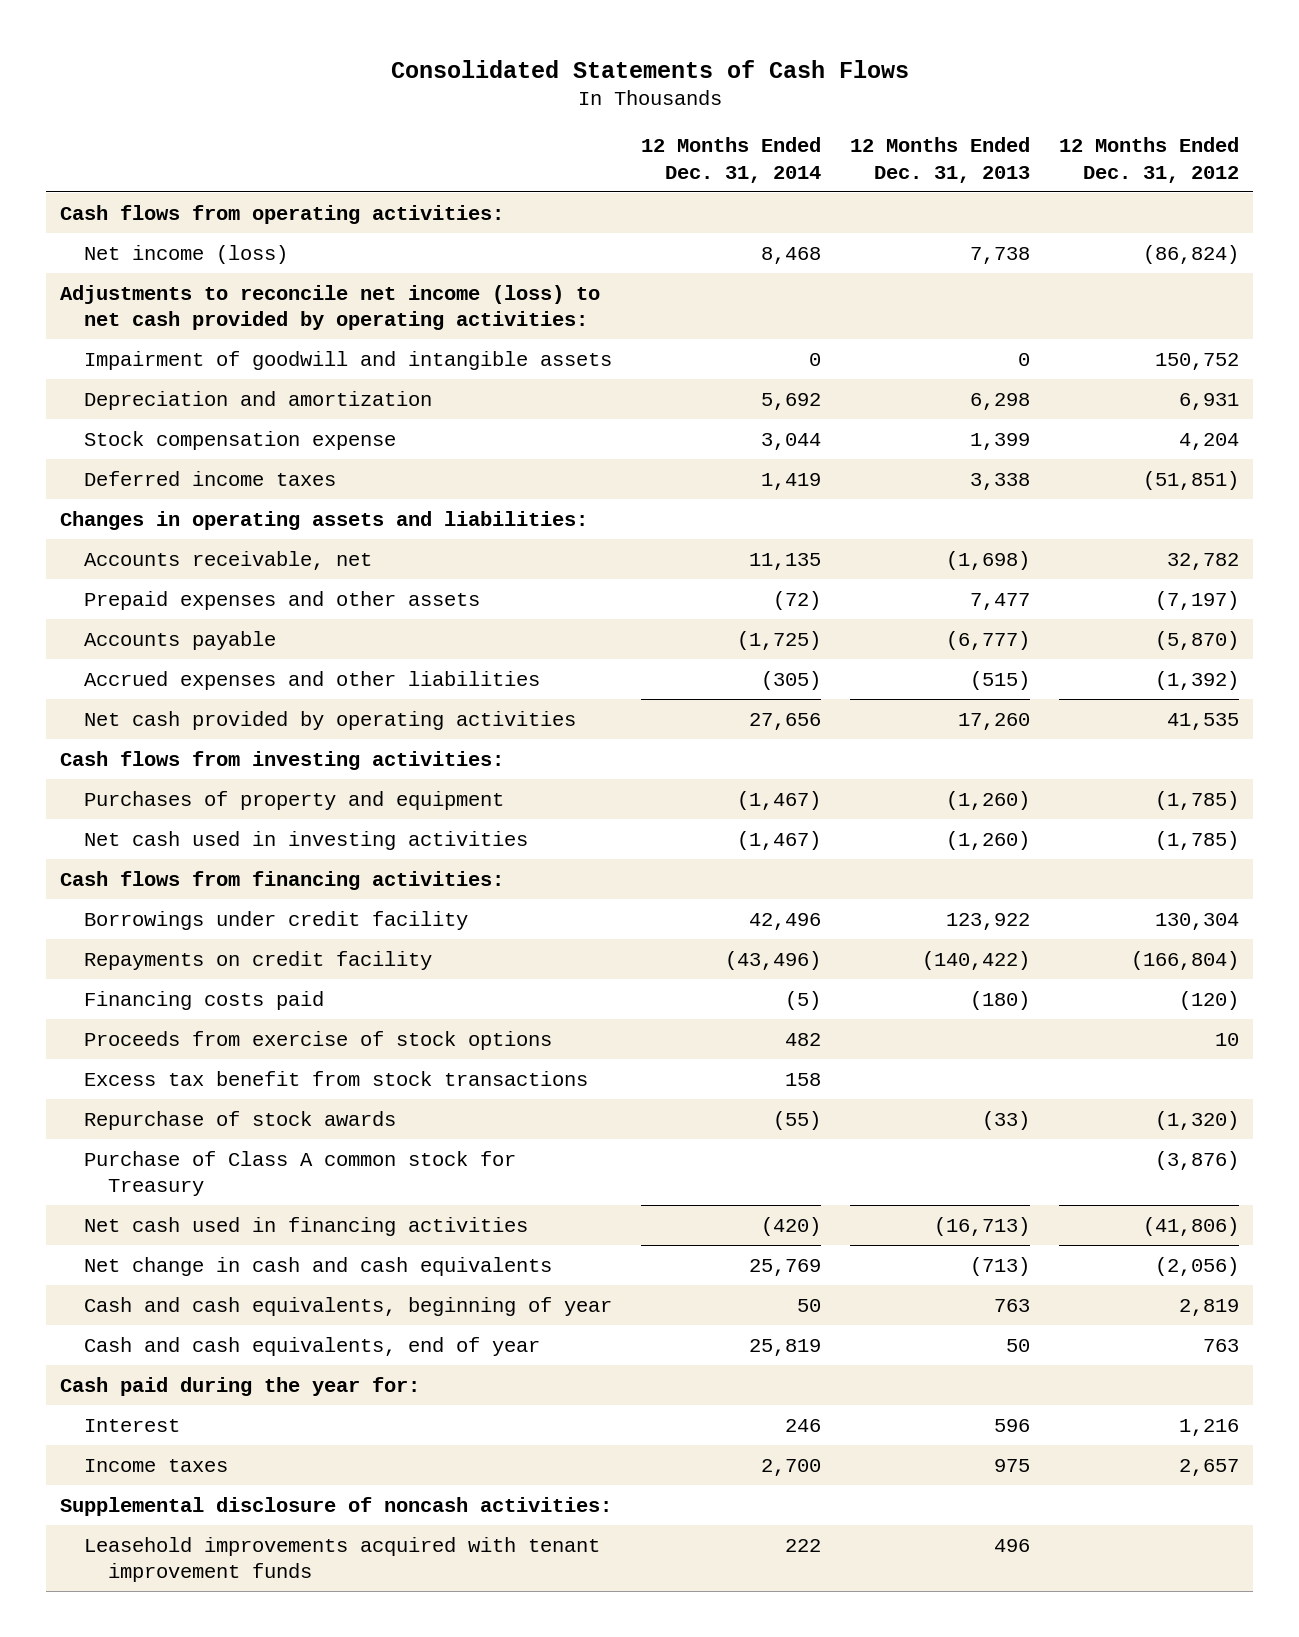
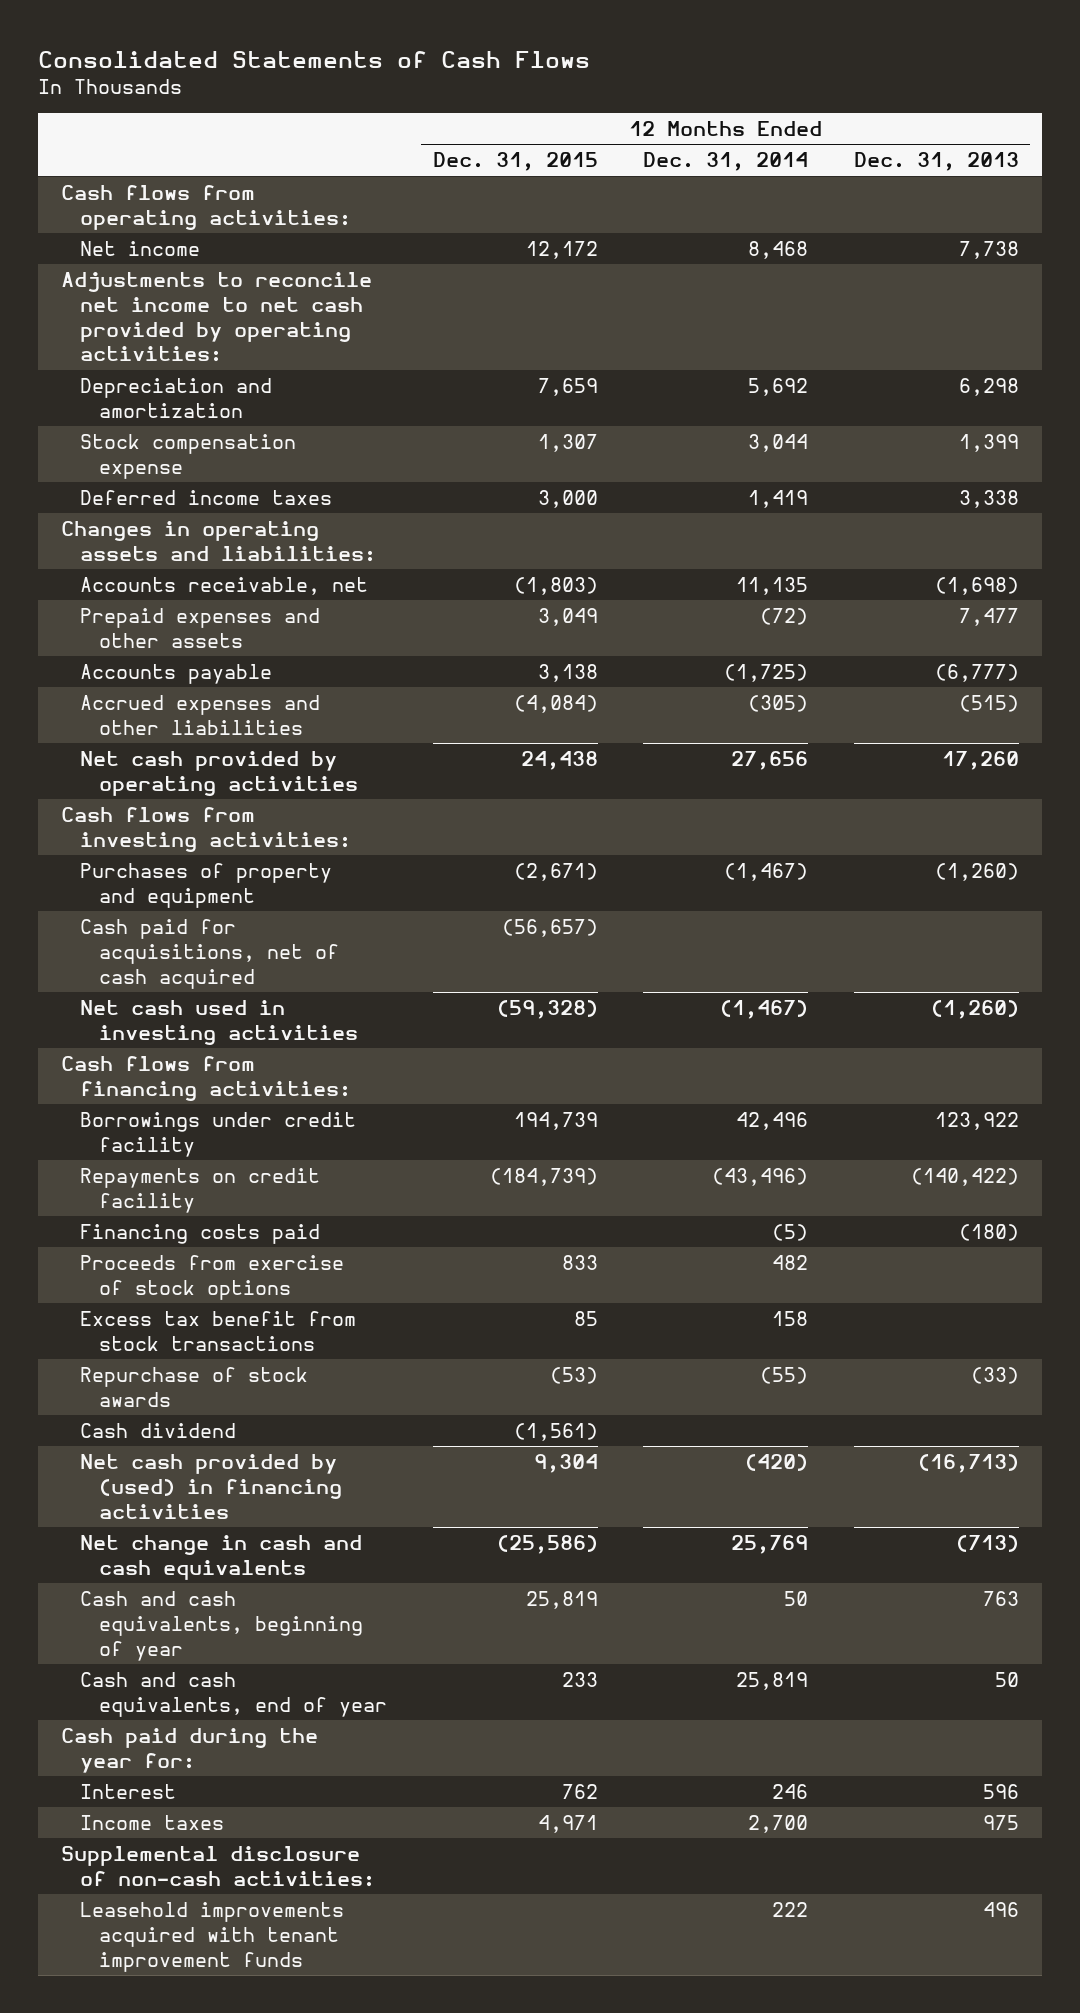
[1058,137,1239,183] 12 Months Ended Dec. 31, 2012 -> none
none -> [432,152,598,172] Dec. 31, 2015
[84,350,613,370] Impairment of goodwill and intangible assets -> none
[84,244,289,264] Net income (loss) -> [79,240,200,256] Net income
[60,284,601,330] Adjustments to reconcile net income (loss) to net cash provided by operating activities: -> [60,271,372,363] Adjustments to reconcile net income to net cash provided by operating activities:
none -> [79,918,340,989] Cash paid for acquisitions, net of cash acquired
[84,1150,517,1196] Purchase of Class A common stock for Treasury -> none
none -> [79,1422,236,1438] Cash dividend
[84,1216,529,1236] Net cash used in financing activities -> [79,1453,343,1519] Net cash provided by (used) in financing activities
[60,1496,613,1516] Supplemental disclosure of noncash activities: -> [60,1845,375,1887] Supplemental disclosure of non-cash activities:

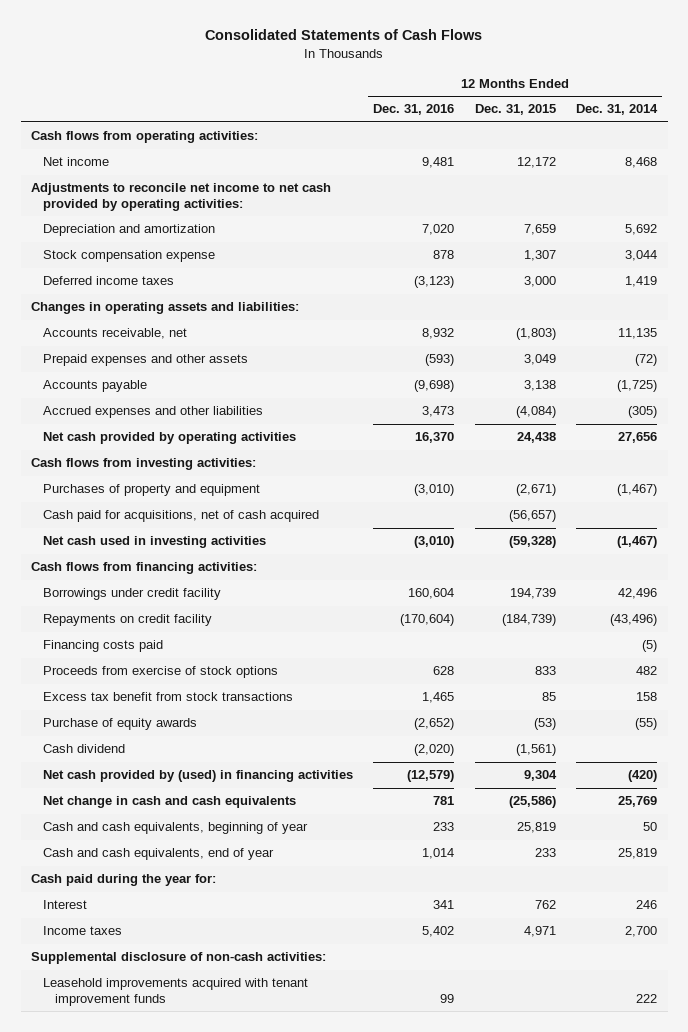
[853,152,1019,172] Dec. 31, 2013 -> none
none -> [373,104,455,116] Dec. 31, 2016
[79,1366,308,1407] Repurchase of stock awards -> [42,718,197,731] Purchase of equity awards

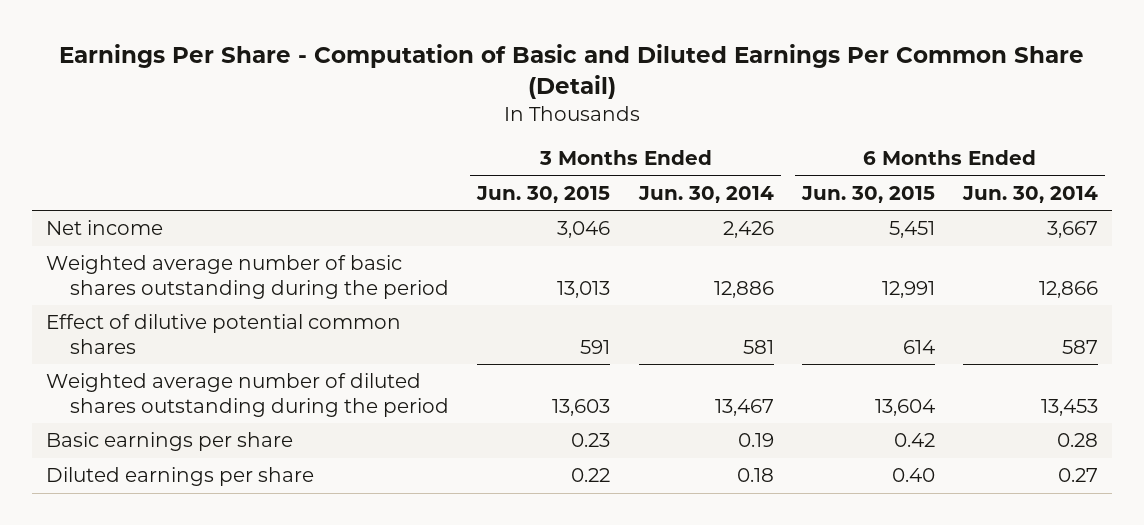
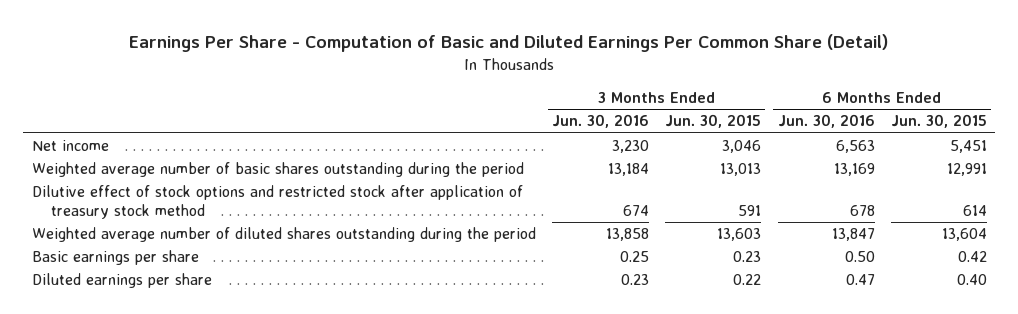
[637,185,774,203] Jun. 30, 2014 -> none
[962,185,1099,203] Jun. 30, 2014 -> none
none -> [551,114,649,129] Jun. 30, 2016
none -> [777,114,875,129] Jun. 30, 2016
[46,314,402,354] Effect of dilutive potential common shares -> [31,185,523,220] Dilutive effect of stock options and restricted stock after application of treasury stock method

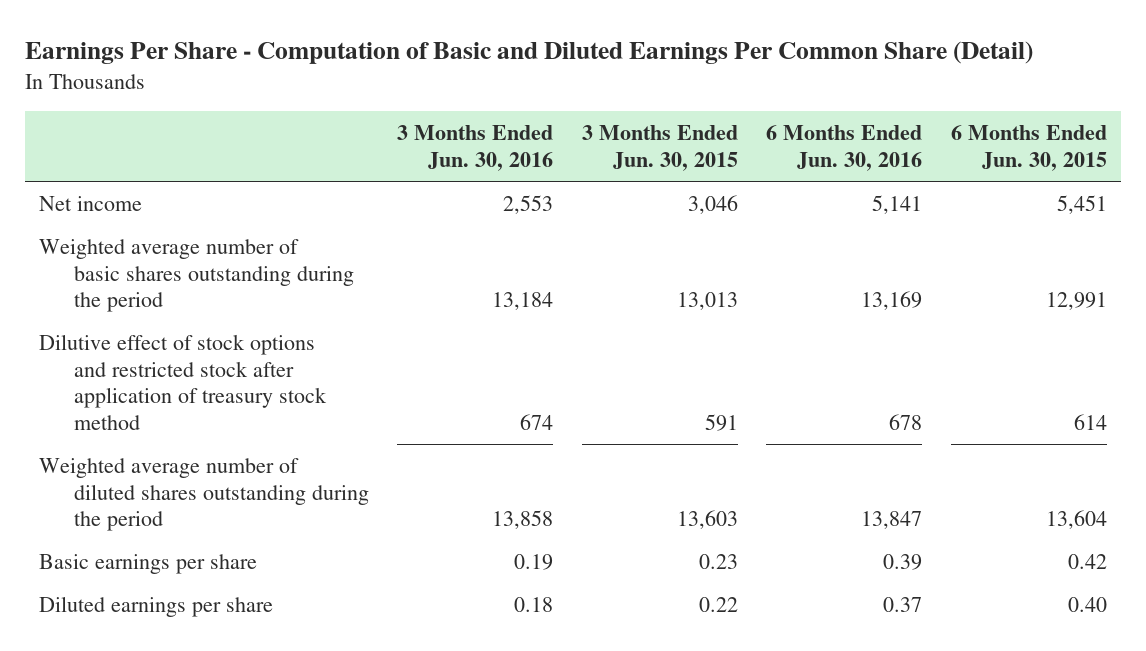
[611,140,649,154] 3,230 -> [503,195,554,215] 2,553
[835,140,875,154] 6,563 -> [872,195,923,215] 5,141
[619,251,649,263] 0.25 -> [514,554,554,571] 0.19
[844,251,875,263] 0.50 -> [883,554,923,571] 0.39
[620,274,649,286] 0.23 -> [514,597,554,613] 0.18
[845,274,875,286] 0.47 -> [883,597,923,613] 0.37

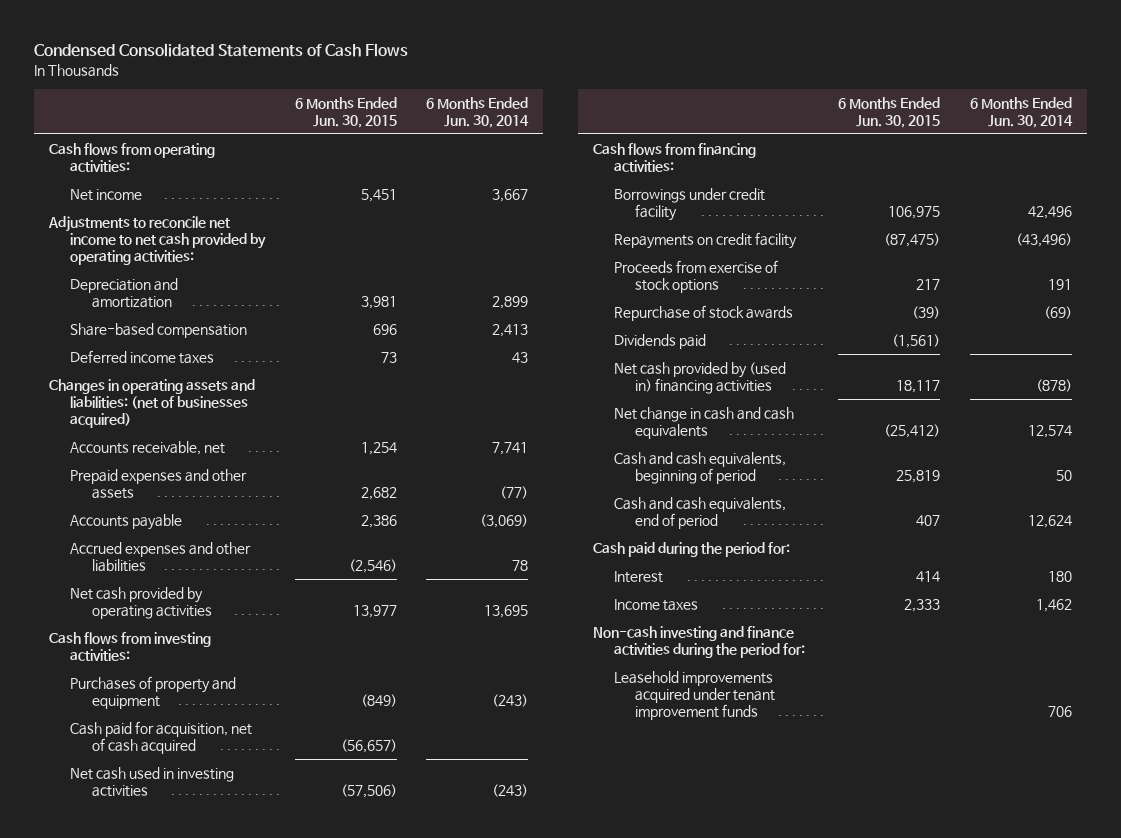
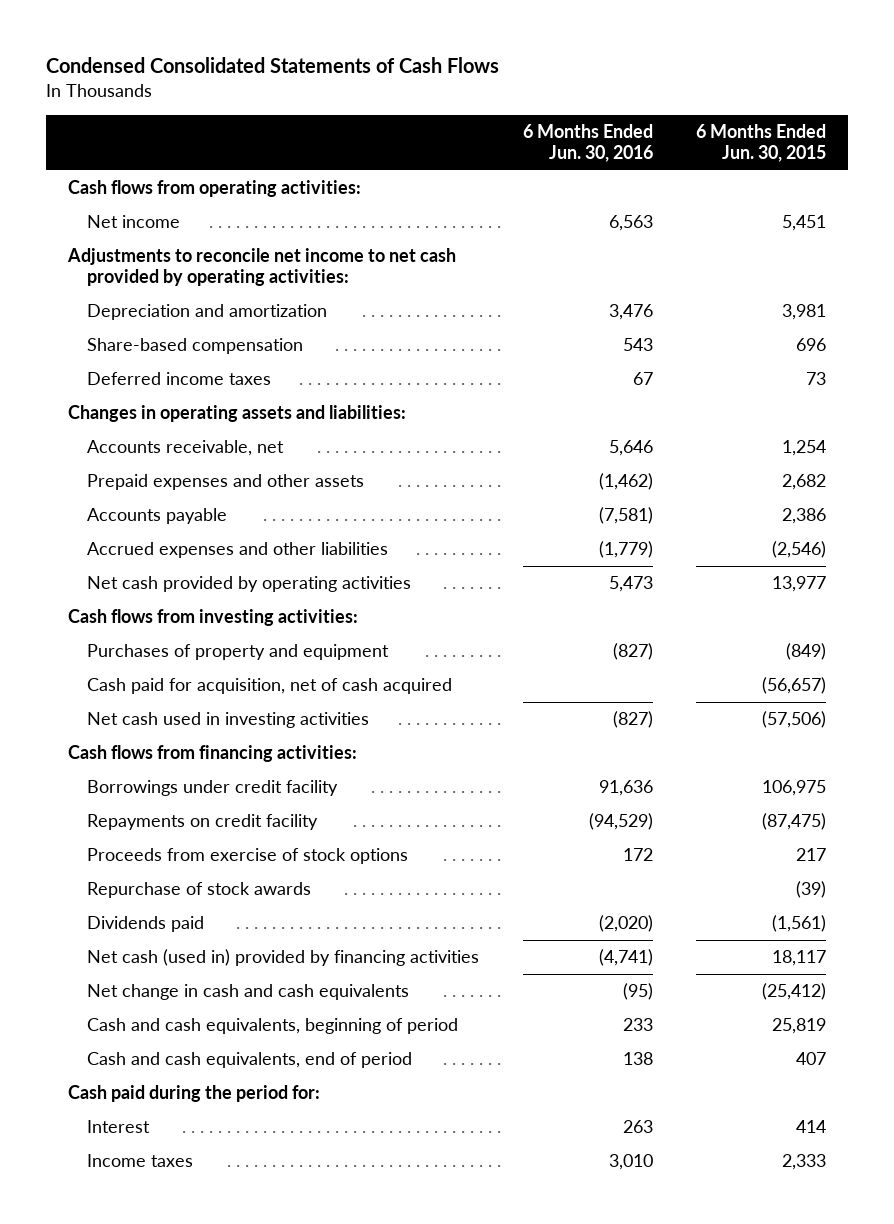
[426,96,530,128] 6 Months Ended Jun. 30, 2014 -> none
none -> [522,124,653,163] 6 Months Ended Jun. 30, 2016
[49,378,256,429] Changes in operating assets and liabilities: (net of businesses acquired) -> [67,405,406,423] Changes in operating assets and liabilities:
[613,361,786,395] Net cash provided by (used in) financing activities -> [87,949,480,967] Net cash (used in) provided by financing activities
[592,625,805,659] Non-cash investing and finance activities during the period for: -> none
[613,670,776,721] Leasehold improvements acquired under tenant improvement funds -> none

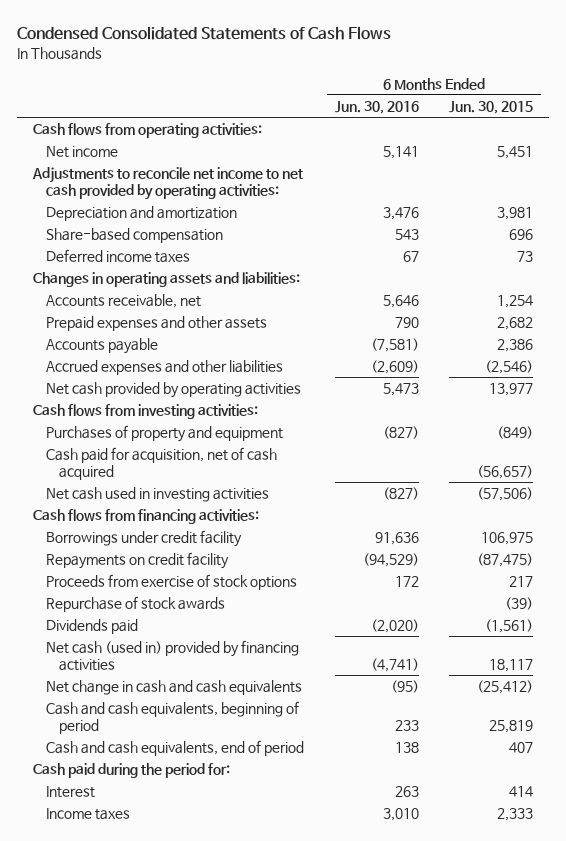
[608,215,653,232] 6,563 -> [382,146,419,160] 5,141
[598,473,653,491] (1,462) -> [394,317,419,329] 790
[598,541,653,559] (1,779) -> [370,360,419,375] (2,609)

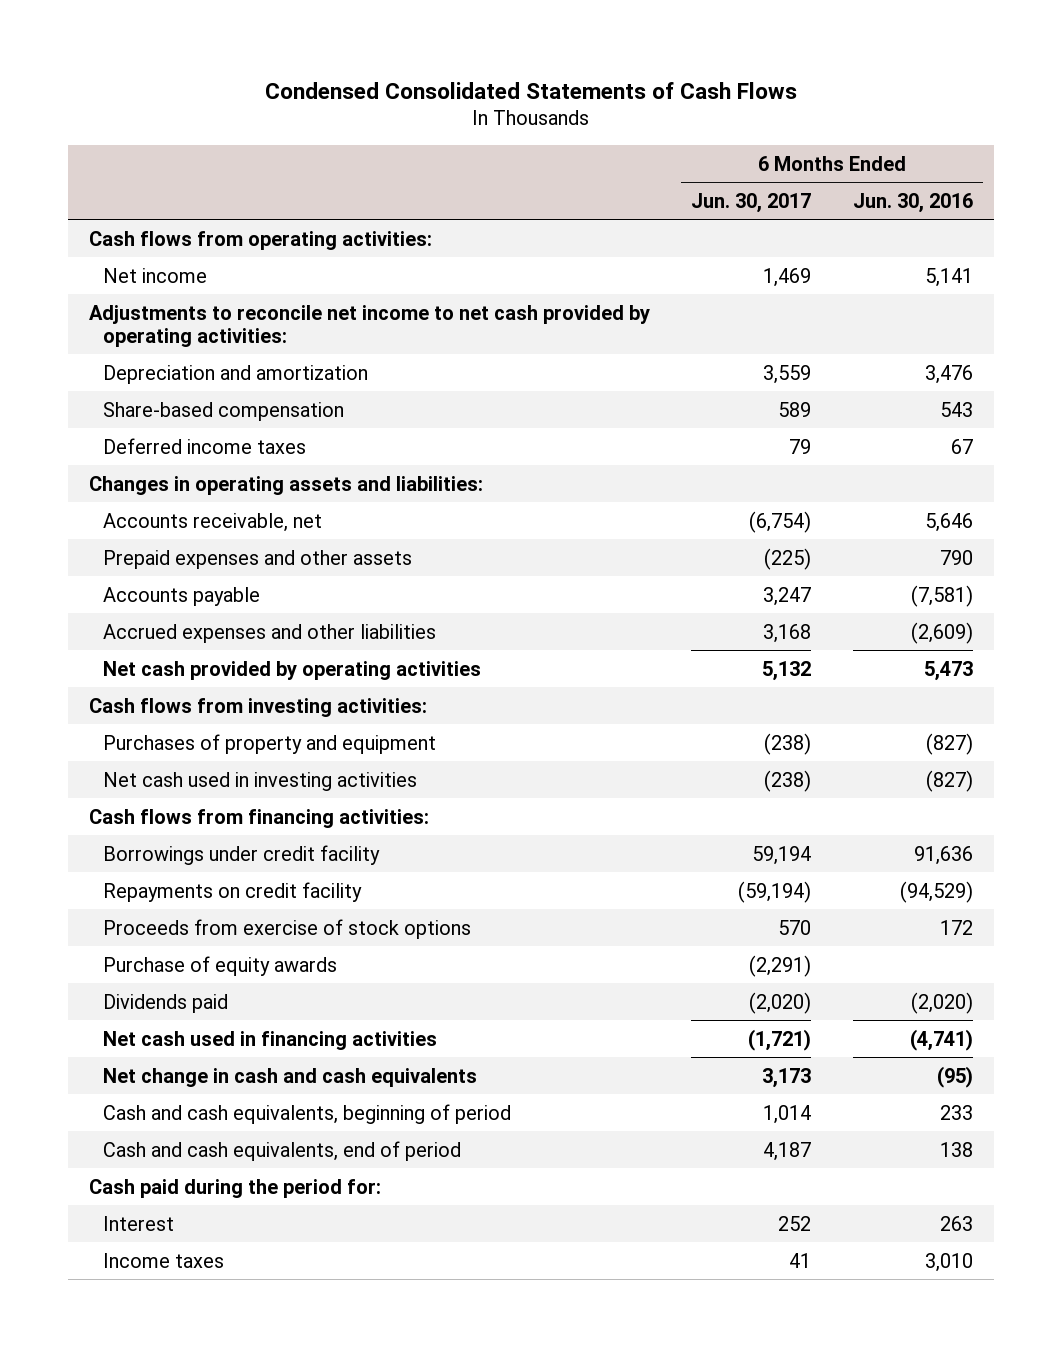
[449,101,534,115] Jun. 30, 2015 -> none
none -> [691,192,812,213] Jun. 30, 2017
[45,447,277,480] Cash paid for acquisition, net of cash acquired -> none
[45,596,225,613] Repurchase of stock awards -> [103,955,338,976] Purchase of equity awards
[45,640,299,671] Net cash (used in) provided by financing activities -> [103,1030,438,1050] Net cash used in financing activities

